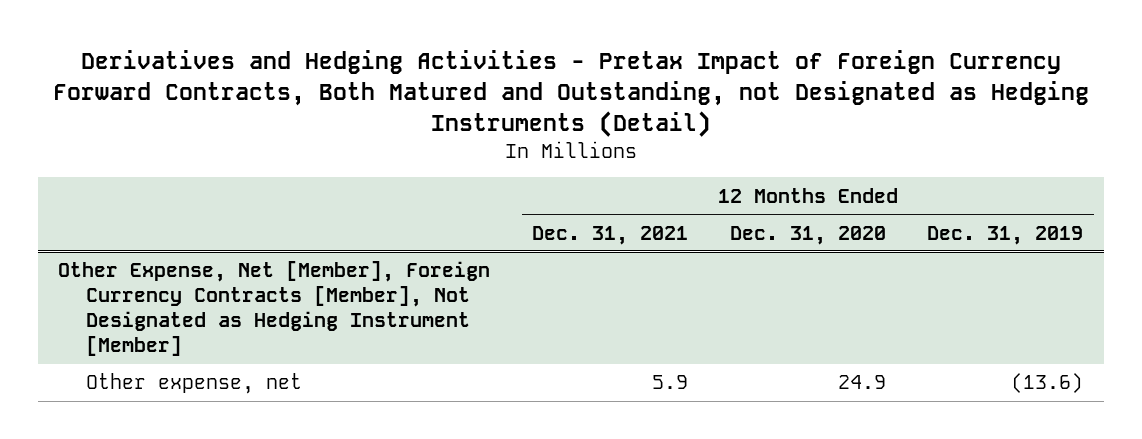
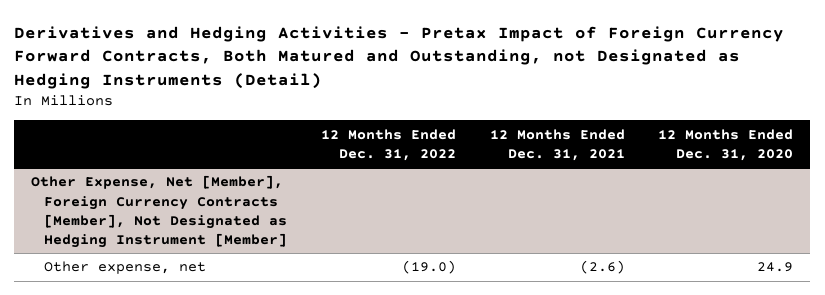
[927,225,1084,245] Dec. 31, 2019 -> none
none -> [320,128,456,161] 12 Months Ended Dec. 31, 2022
[652,375,689,390] 5.9 -> [579,260,625,275] (2.6)

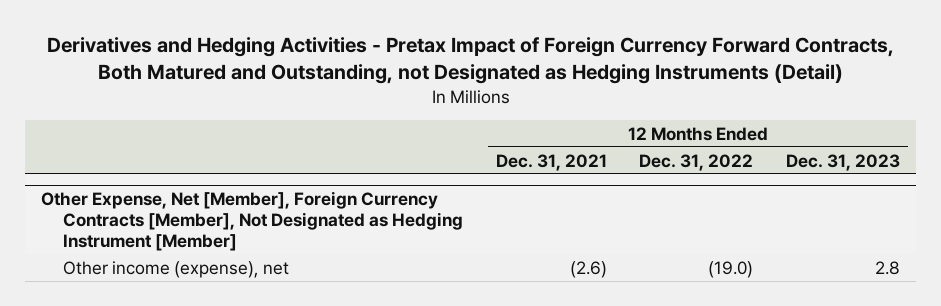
[658,128,794,161] 12 Months Ended Dec. 31, 2020 -> none
none -> [786,153,901,171] Dec. 31, 2023
[43,261,206,275] Other expense, net -> [63,260,290,278] Other income (expense), net

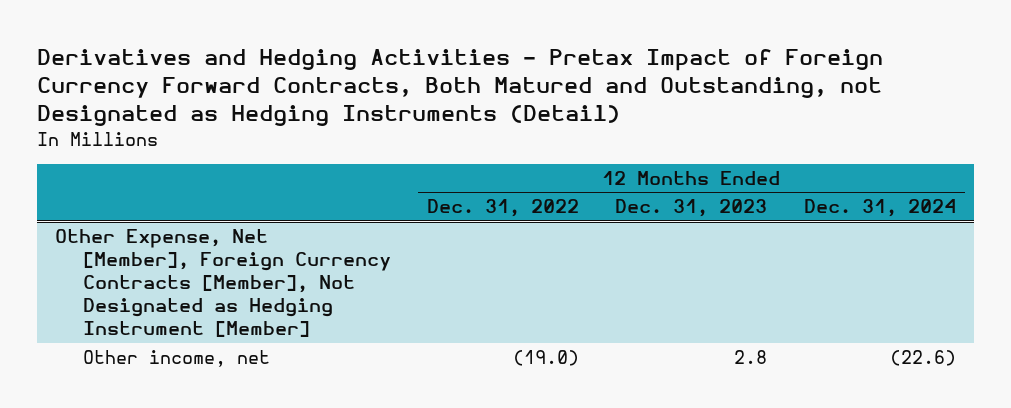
[495,153,607,171] Dec. 31, 2021 -> none
none -> [803,199,956,218] Dec. 31, 2024
[63,260,290,278] Other income (expense), net -> [82,350,270,368] Other income, net

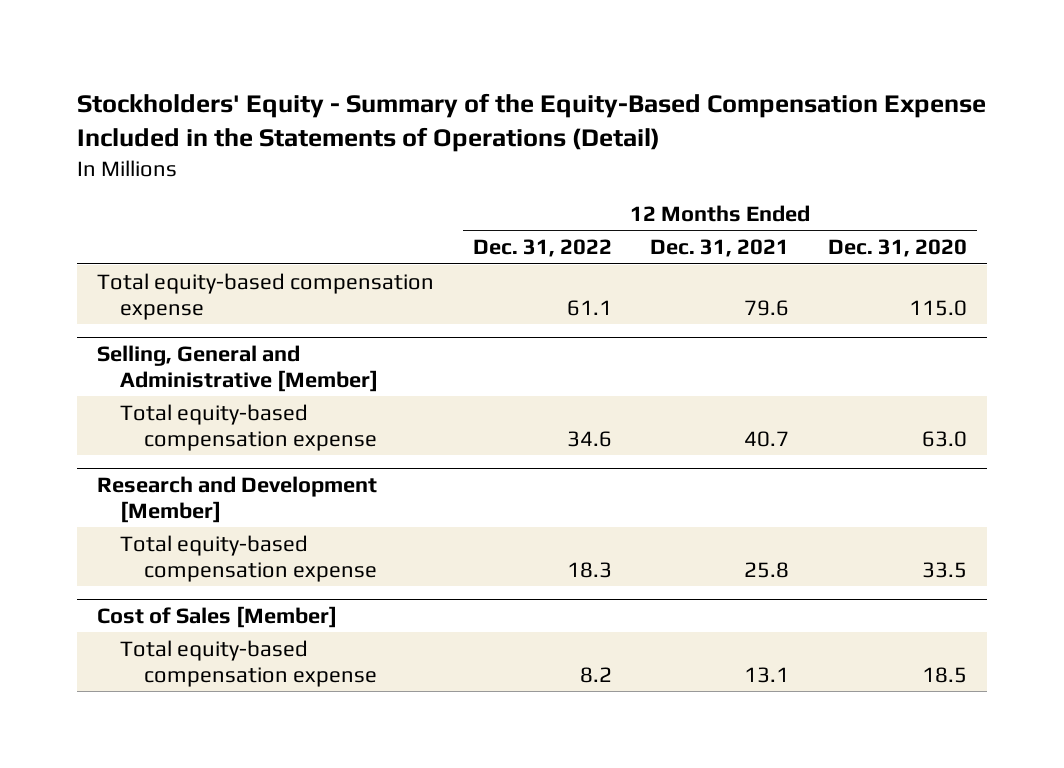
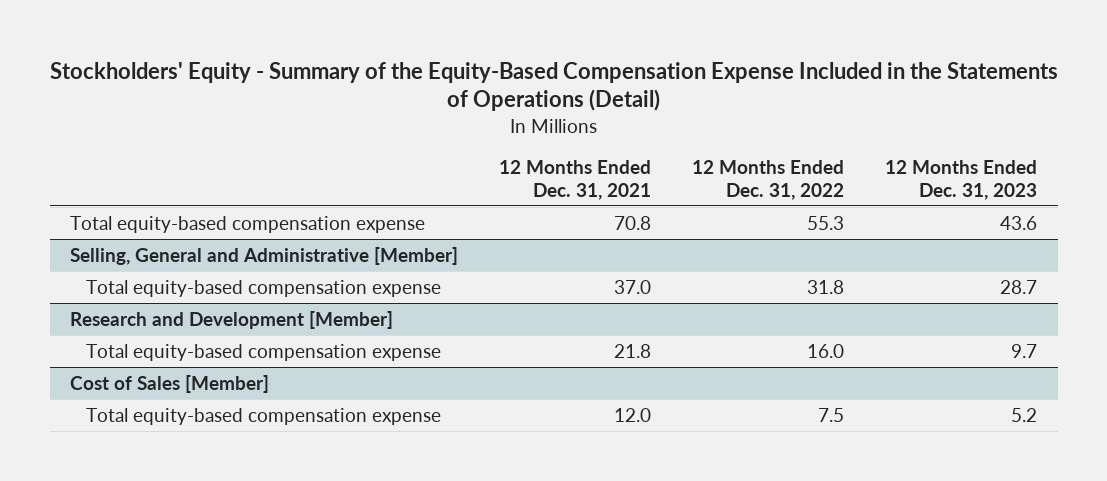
[828,239,968,258] Dec. 31, 2020 -> none
none -> [885,159,1038,200] 12 Months Ended Dec. 31, 2023
[566,300,612,317] 61.1 -> [807,215,845,230] 55.3
[744,300,790,317] 79.6 -> [614,215,652,230] 70.8
[566,431,612,448] 34.6 -> [807,279,845,294] 31.8
[744,431,790,448] 40.7 -> [614,279,652,294] 37.0
[566,562,612,579] 18.3 -> [807,343,845,358] 16.0
[744,562,790,579] 25.8 -> [614,343,652,358] 21.8
[579,667,612,684] 8.2 -> [818,407,845,422] 7.5
[744,667,790,684] 13.1 -> [614,407,652,422] 12.0

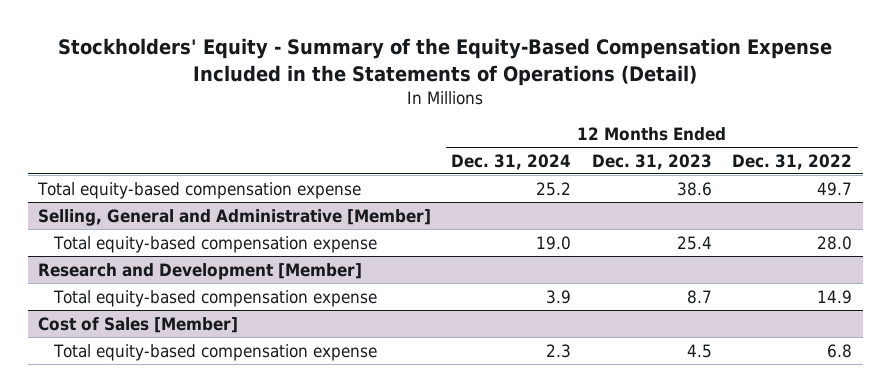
[499,159,652,200] 12 Months Ended Dec. 31, 2021 -> none
none -> [451,153,572,170] Dec. 31, 2024
[807,215,845,230] 55.3 -> [817,181,853,196] 49.7
[1000,215,1038,230] 43.6 -> [676,181,712,196] 38.6
[807,279,845,294] 31.8 -> [817,235,853,250] 28.0
[1000,279,1038,294] 28.7 -> [676,235,712,250] 25.4
[807,343,845,358] 16.0 -> [817,289,853,304] 14.9
[1011,343,1038,358] 9.7 -> [686,289,712,304] 8.7
[818,407,845,422] 7.5 -> [827,343,853,358] 6.8
[1011,407,1038,422] 5.2 -> [686,343,712,358] 4.5

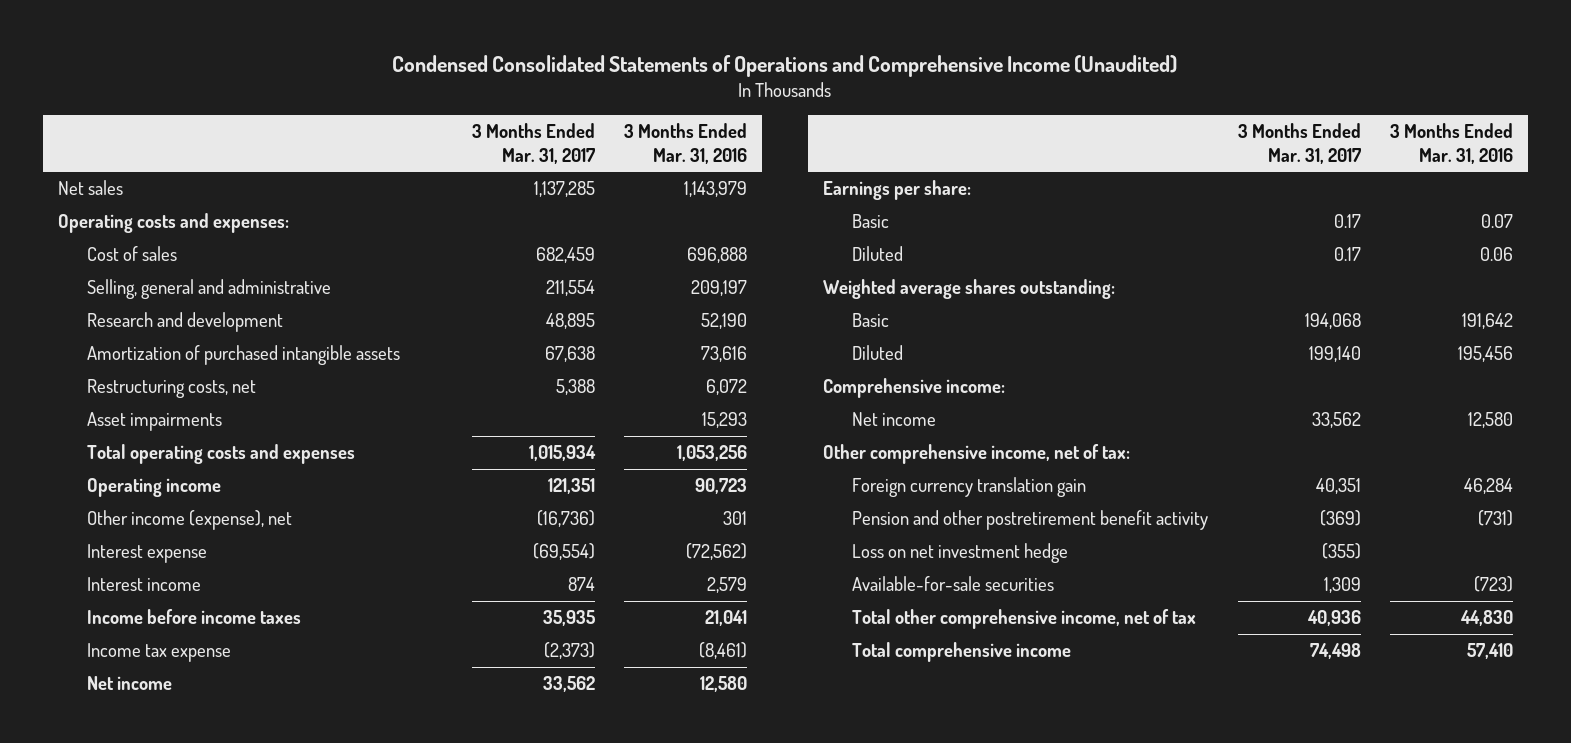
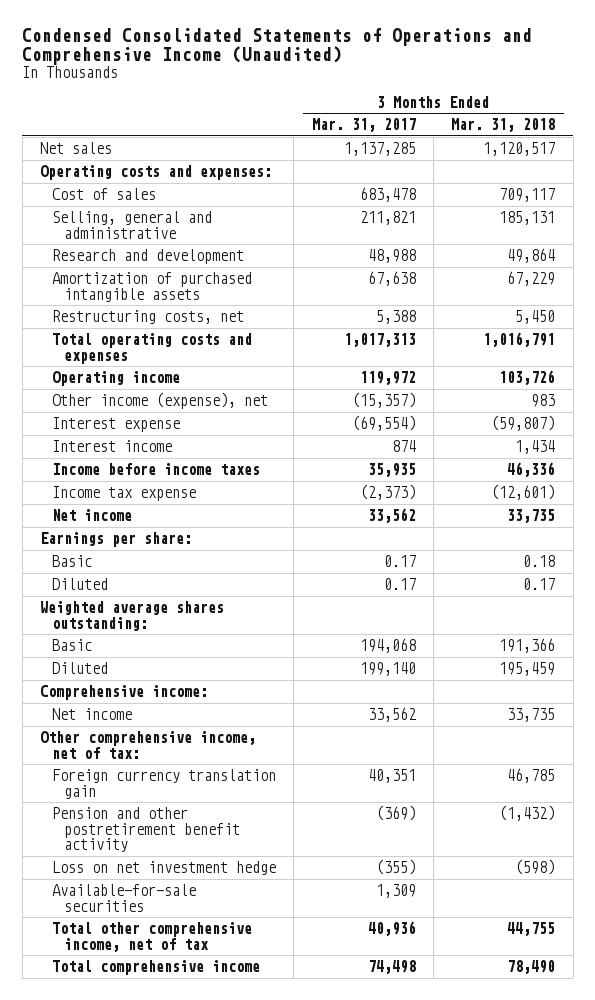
[624,123,748,164] 3 Months Ended Mar. 31, 2016 -> none
none -> [451,118,556,133] Mar. 31, 2018
[536,247,596,264] 682,459 -> [359,187,416,203] 683,478
[546,280,596,297] 211,554 -> [359,211,416,226] 211,821
[546,313,596,330] 48,895 -> [367,249,416,264] 48,988
[86,412,222,432] Asset impairments -> none
[529,445,597,462] 1,015,934 -> [343,333,416,348] 1,017,313
[548,478,596,495] 121,351 -> [359,371,416,386] 119,972
[537,510,596,528] (16,736) -> [351,392,416,409] (15,357)

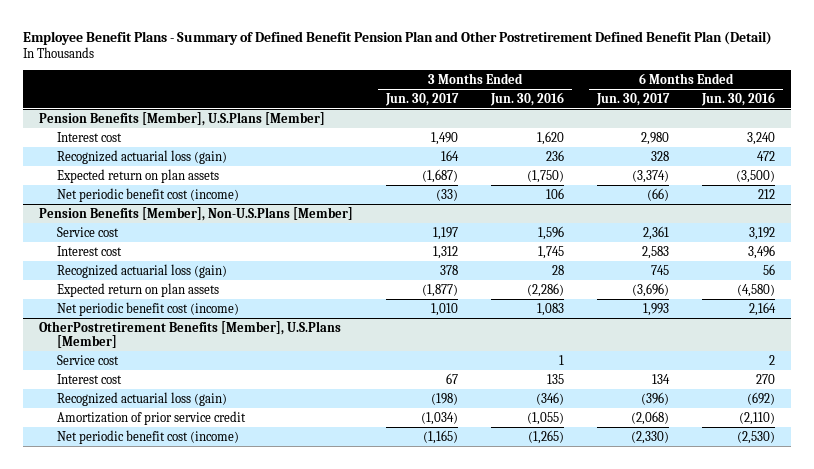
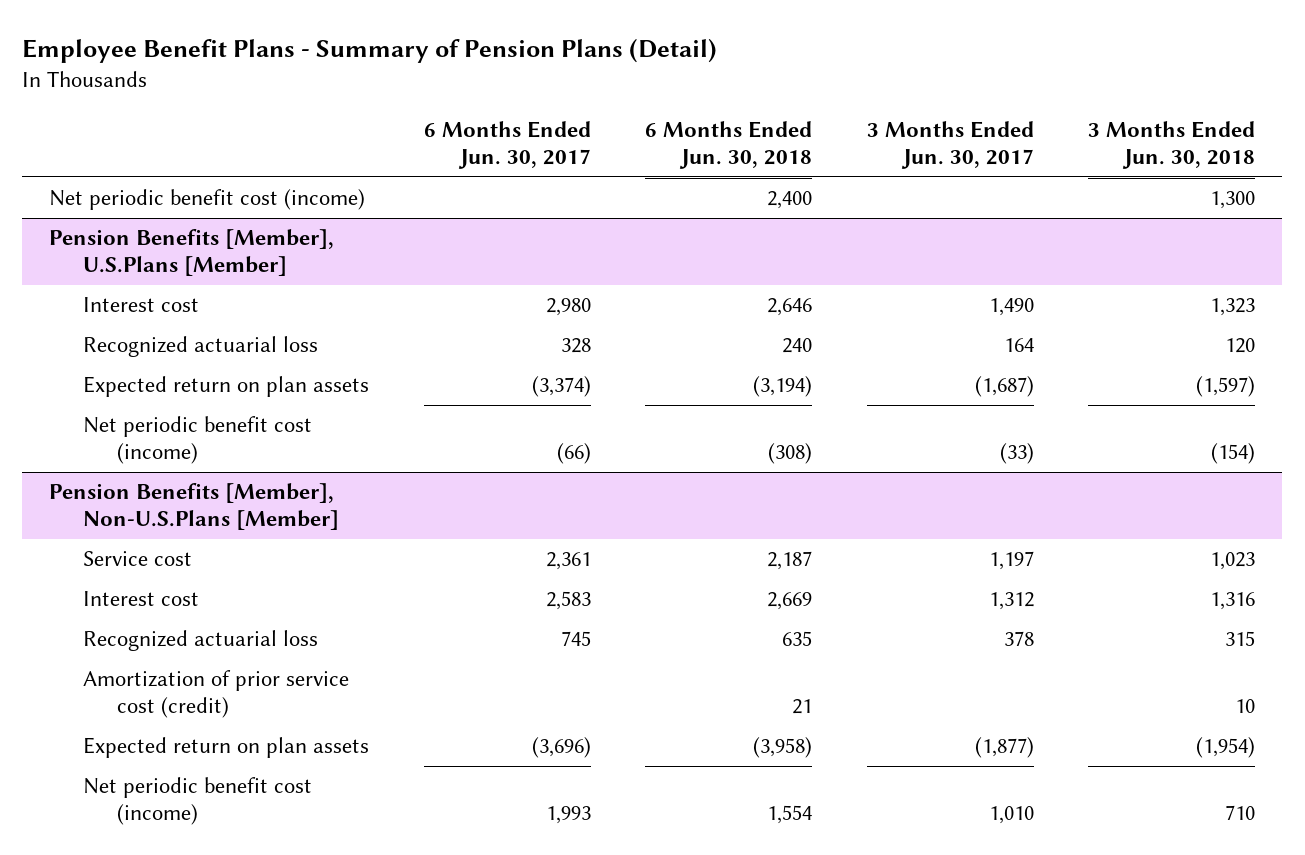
[22,30,772,45] Employee Benefit Plans - Summary of Defined Benefit Pension Plan and Other Postretirement Defined Benefit Plan (Detail) -> [22,37,718,63] Employee Benefit Plans - Summary of Pension Plans (Detail)
[489,91,564,106] Jun. 30, 2016 -> none
[700,91,775,106] Jun. 30, 2016 -> none
none -> [645,121,813,169] 6 Months Ended Jun. 30, 2018
none -> [1088,121,1256,169] 3 Months Ended Jun. 30, 2018
none -> [49,189,366,211] Net periodic benefit cost (income)
[56,149,227,164] Recognized actuarial loss (gain) -> [83,336,319,358] Recognized actuarial loss
[56,263,227,278] Recognized actuarial loss (gain) -> [83,630,319,652] Recognized actuarial loss
none -> [83,670,350,719] Amortization of prior service cost (credit)
[39,320,342,348] OtherPostretirement Benefits [Member], U.S.Plans [Member] -> none
[56,354,119,365] Service cost -> none
[56,373,122,384] Interest cost -> none
[56,391,227,406] Recognized actuarial loss (gain) -> none
[56,410,246,425] Amortization of prior service credit -> none
[56,429,239,444] Net periodic benefit cost (income) -> none

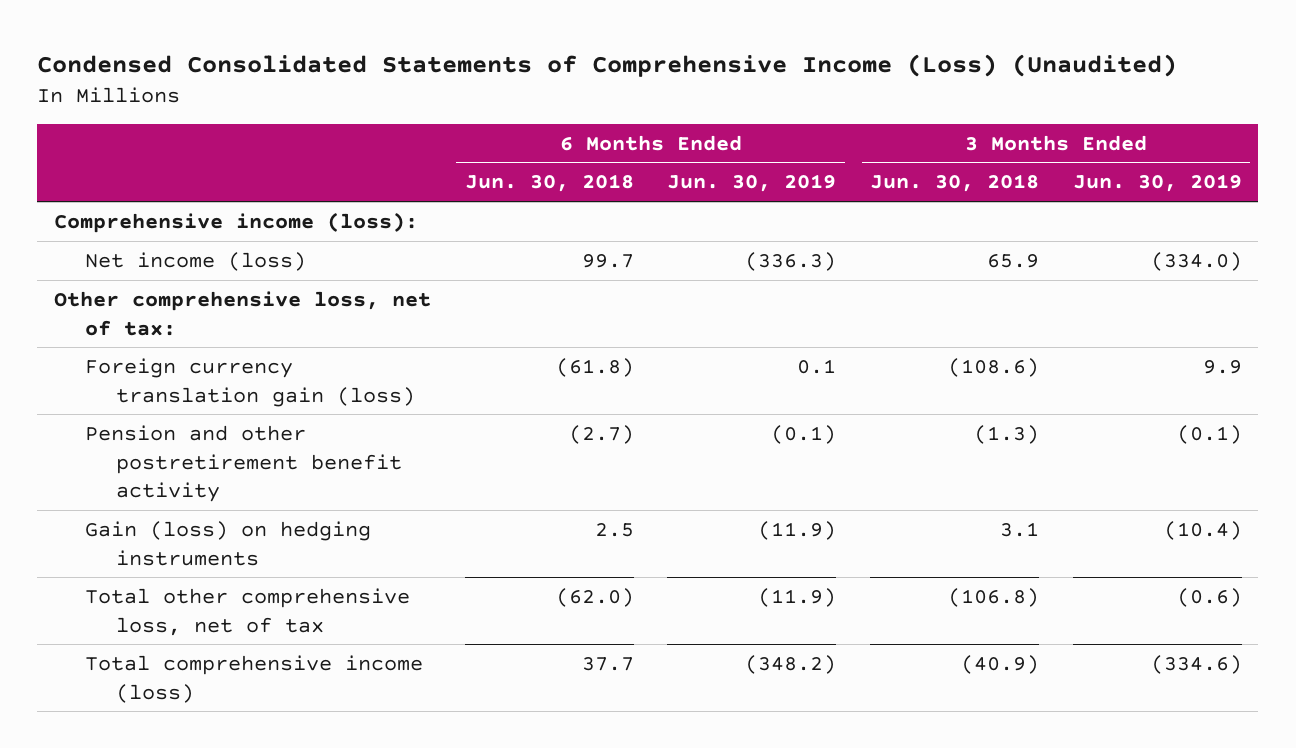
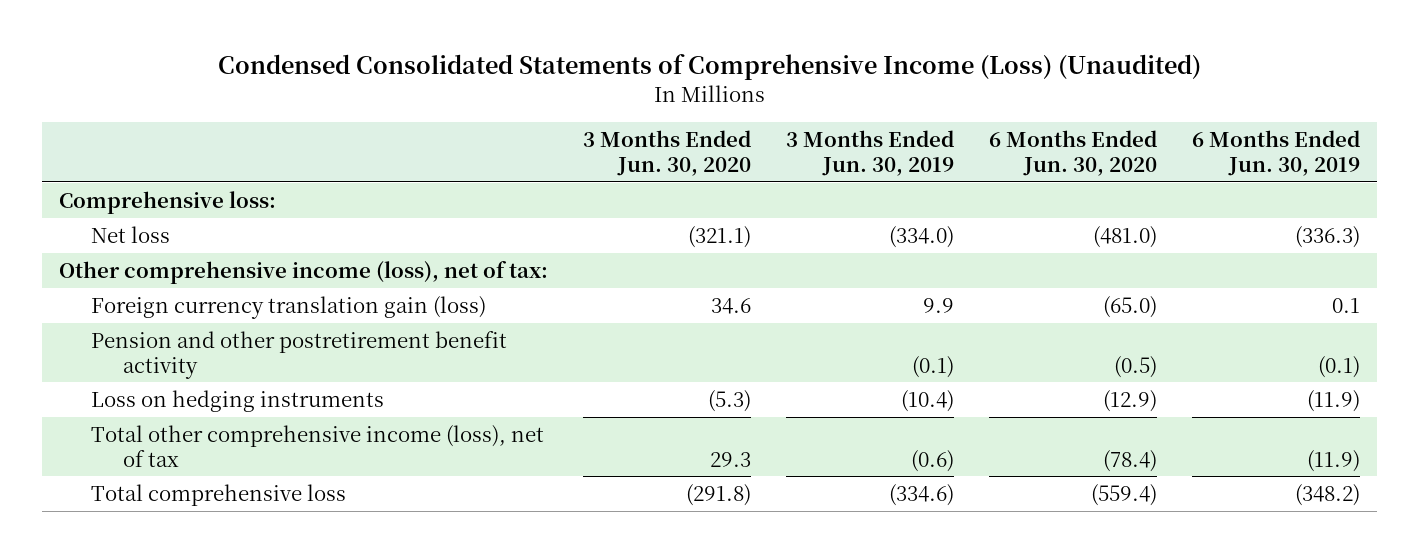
[464,174,634,193] Jun. 30, 2018 -> none
[870,174,1040,193] Jun. 30, 2018 -> none
none -> [583,130,752,176] 3 Months Ended Jun. 30, 2020
none -> [988,130,1157,176] 6 Months Ended Jun. 30, 2020
[54,211,419,233] Comprehensive income (loss): -> [59,190,277,214] Comprehensive loss:
[85,251,307,271] Net income (loss) -> [91,225,171,243] Net loss
[54,290,432,336] Other comprehensive loss, net of tax: -> [59,260,549,284] Other comprehensive income (loss), net of tax:
[85,520,372,566] Gain (loss) on hedging instruments -> [91,389,385,412] Loss on hedging instruments
[85,587,411,636] Total other comprehensive loss, net of tax -> [91,424,545,467] Total other comprehensive income (loss), net of tax
[85,654,424,703] Total comprehensive income (loss) -> [91,483,347,506] Total comprehensive loss

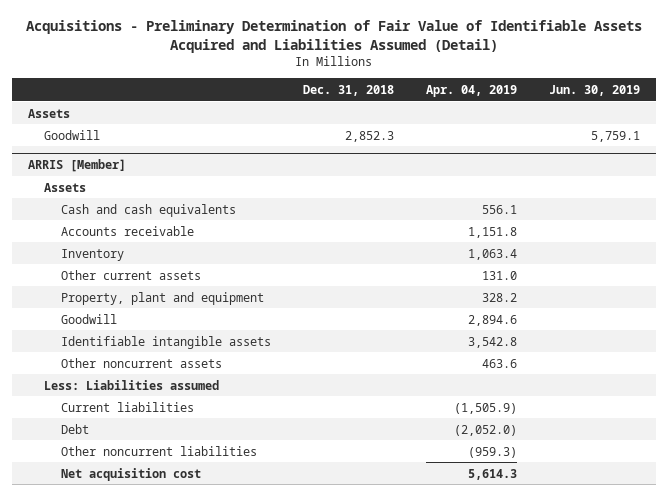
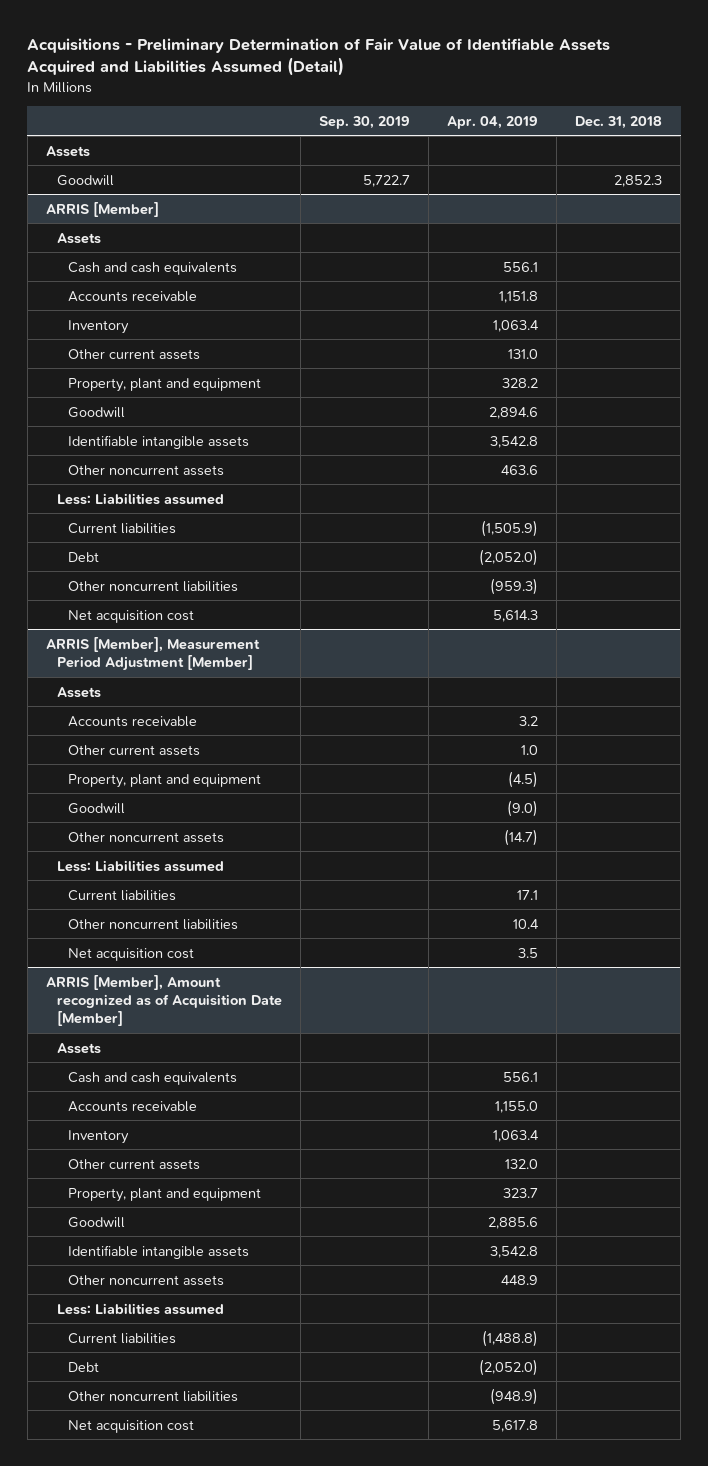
[549,85,641,97] Jun. 30, 2019 -> none
none -> [318,115,410,129] Sep. 30, 2019
none -> [45,636,260,672] ARRIS [Member], Measurement Period Adjustment [Member]
none -> [56,686,101,698] Assets
none -> [67,715,197,727] Accounts receivable
none -> [67,744,200,756] Other current assets
none -> [67,773,261,788] Property, plant and equipment
none -> [67,802,125,814] Goodwill
none -> [67,831,224,843] Other noncurrent assets
none -> [56,859,224,872] Less: Liabilities assumed
none -> [67,889,176,901] Current liabilities
none -> [67,918,238,930] Other noncurrent liabilities
none -> [67,947,194,961] Net acquisition cost
none -> [45,974,282,1027] ARRIS [Member], Amount recognized as of Acquisition Date [Member]
none -> [56,1042,101,1054] Assets
none -> [67,1071,237,1085] Cash and cash equivalents
none -> [67,1100,197,1112] Accounts receivable
none -> [67,1129,129,1144] Inventory
none -> [67,1158,200,1170] Other current assets
none -> [67,1187,261,1202] Property, plant and equipment
none -> [67,1216,125,1228] Goodwill
none -> [67,1244,249,1259] Identifiable intangible assets
none -> [67,1274,224,1286] Other noncurrent assets
none -> [56,1302,224,1315] Less: Liabilities assumed
none -> [67,1332,176,1344] Current liabilities
none -> [67,1361,99,1372] Debt
none -> [67,1390,238,1402] Other noncurrent liabilities
none -> [67,1419,194,1433] Net acquisition cost

